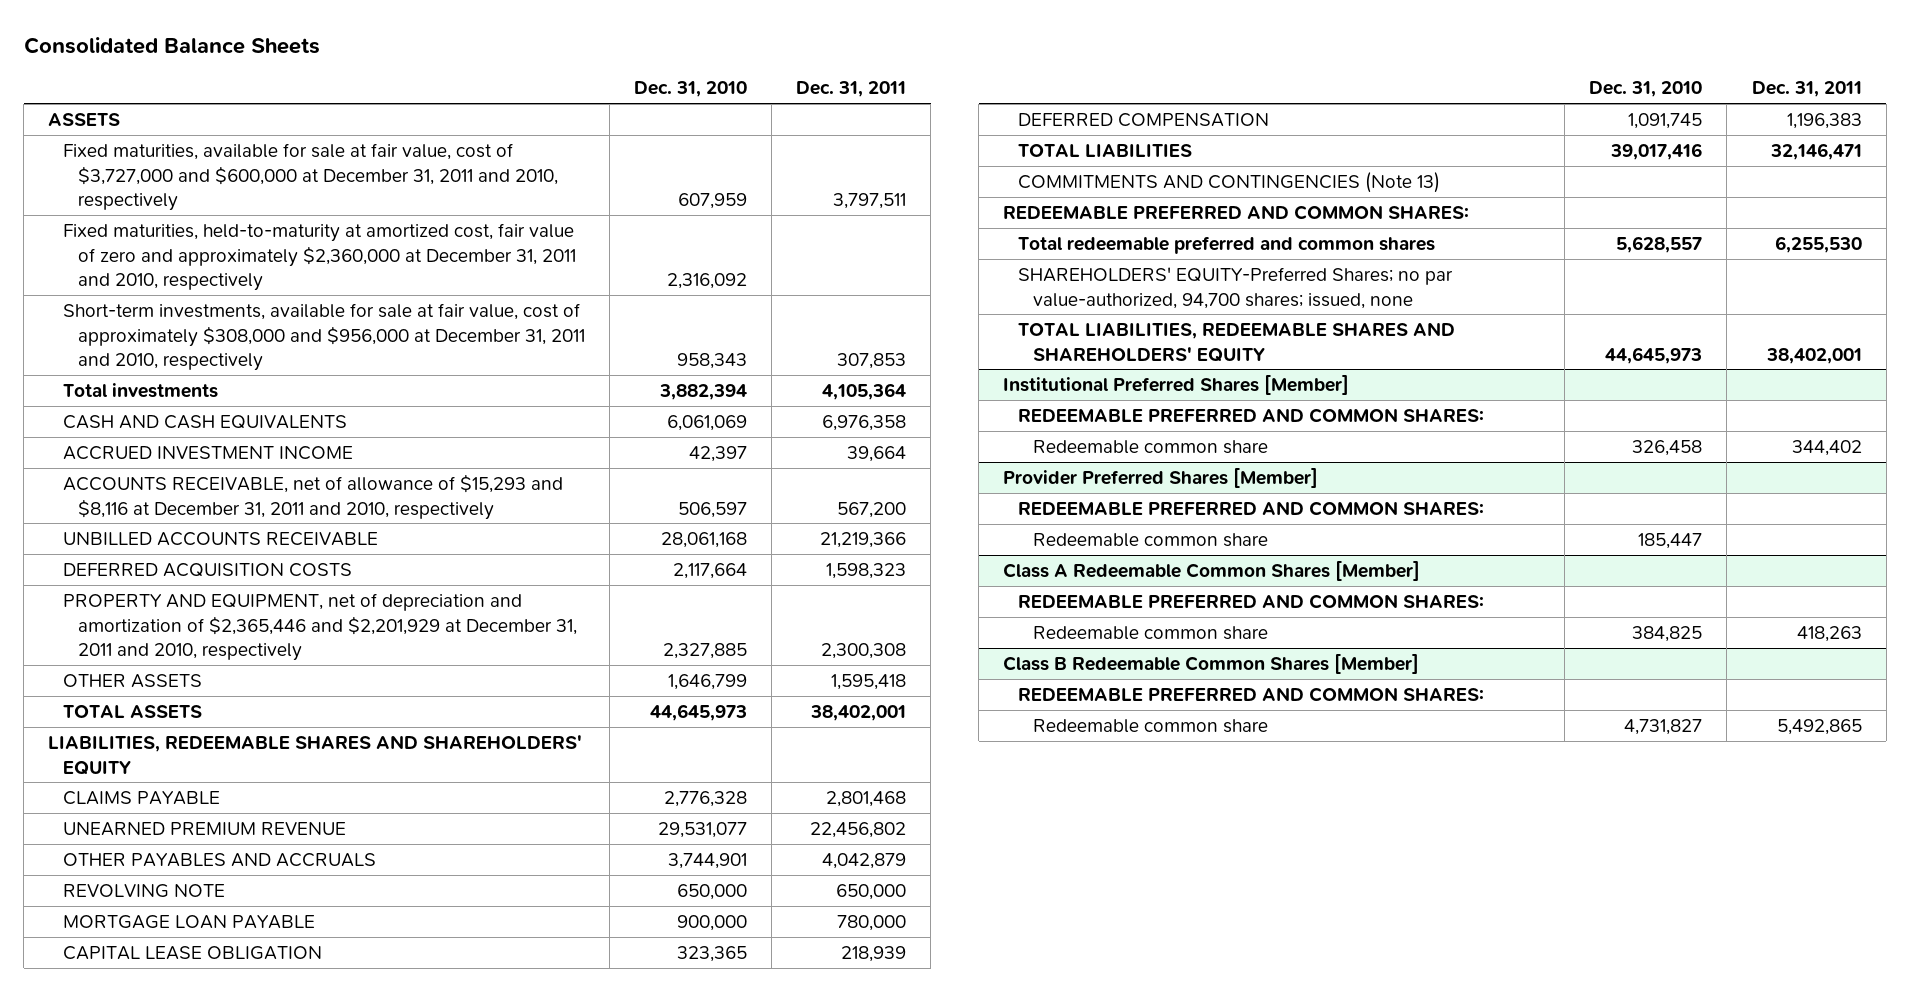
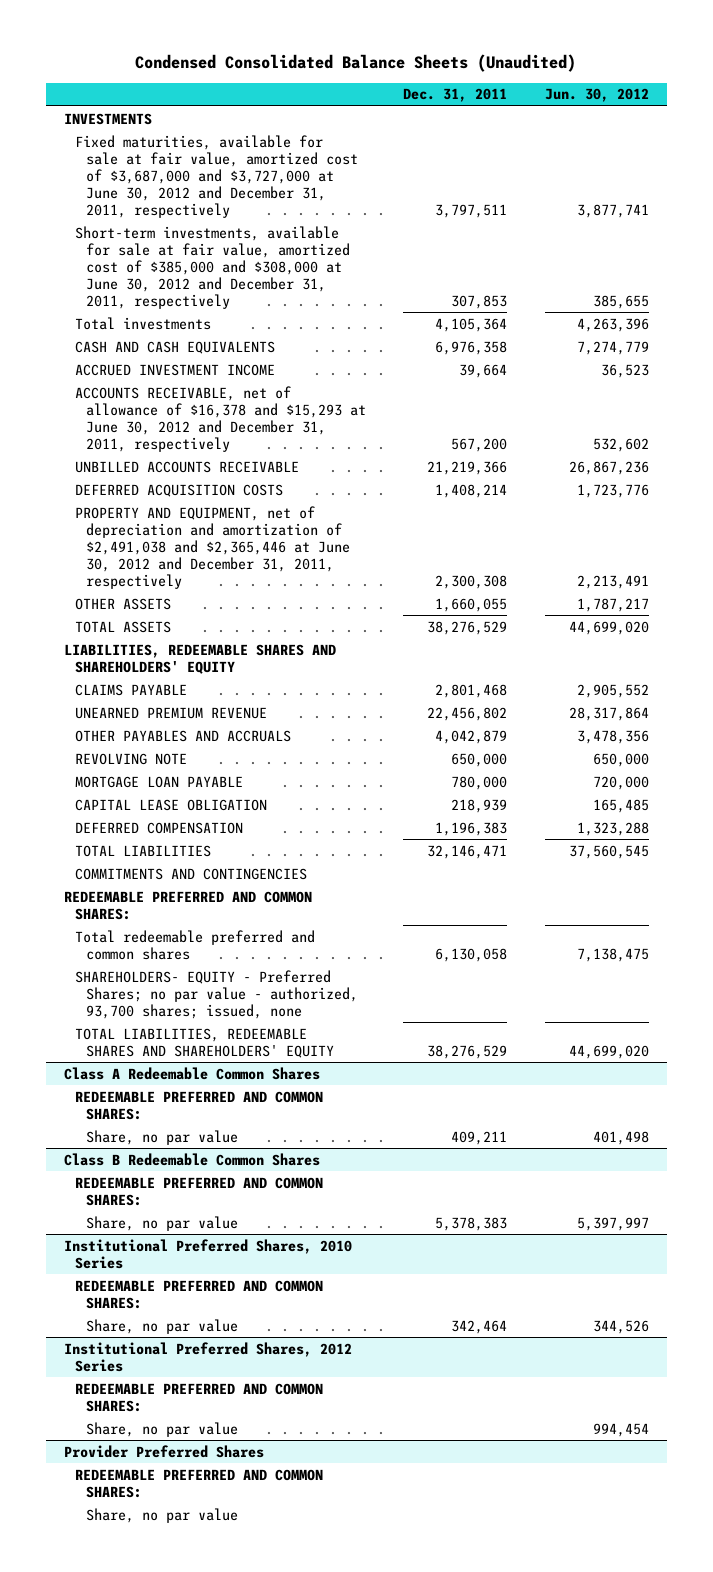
[23,37,320,55] Consolidated Balance Sheets -> [135,54,577,73] Condensed Consolidated Balance Sheets (Unaudited)
[634,81,748,98] Dec. 31, 2010 -> none
none -> [544,88,649,103] Jun. 30, 2012
[48,112,121,126] ASSETS -> none
[63,222,576,292] Fixed maturities, held-to-maturity at amortized cost, fair value of zero and approximately $2,360,000 at December 31, 2011 and 2010, respectively -> none
none -> [64,112,153,125] INVESTMENTS
[63,142,558,212] Fixed maturities, available for sale at fair value, cost of $3,727,000 and $600,000 at December 31, 2011 and 2010, respectively -> [75,134,358,218] Fixed maturities, available for sale at fair value, amortized cost of $3,687,000 and $3,727,000 at June 30, 2012 and December 31, 2011, respectively
[63,302,585,372] Short-term investments, available for sale at fair value, cost of approximately $308,000 and $956,000 at December 31, 2011 and 2010, respectively -> [75,225,350,309] Short-term investments, available for sale at fair value, amortized cost of $385,000 and $308,000 at June 30, 2012 and December 31, 2011, respectively
[63,473,564,520] ACCOUNTS RECEIVABLE, net of allowance of $15,293 and $8,116 at December 31, 2011 and 2010, respectively -> [75,385,366,452] ACCOUNTS RECEIVABLE, net of allowance of $16,378 and $15,293 at June 30, 2012 and December 31, 2011, respectively
[826,562,907,579] 1,598,323 -> [435,483,508,498] 1,408,214
[63,592,577,662] PROPERTY AND EQUIPMENT, net of depreciation and amortization of $2,365,446 and $2,201,929 at December 31, 2011 and 2010, respectively -> [75,505,350,589] PROPERTY AND EQUIPMENT, net of depreciation and amortization of $2,491,038 and $2,365,446 at June 30, 2012 and December 31, 2011, respectively
[831,673,907,690] 1,595,418 -> [435,597,508,612] 1,660,055
[810,704,907,721] 38,402,001 -> [427,620,508,635] 38,276,529
[1018,171,1441,193] COMMITMENTS AND CONTINGENCIES (Note 13) -> [75,867,308,880] COMMITMENTS AND CONTINGENCIES
[1003,374,1350,395] Institutional Preferred Shares [Member] -> none
[1774,235,1862,253] 6,255,530 -> [435,947,508,962] 6,130,058
[1018,266,1454,309] SHAREHOLDERS' EQUITY-Preferred Shares; no par value-authorized, 94,700 shares; issued, none -> [75,969,358,1019] SHAREHOLDERS- EQUITY - Preferred Shares; no par value - authorized, 93,700 shares; issued, none
[1765,347,1862,364] 38,402,001 -> [427,1044,508,1059] 38,276,529
none -> [64,1066,321,1080] Class A Redeemable Common Shares
[1033,439,1269,454] Redeemable common share -> none
[1003,467,1319,488] Provider Preferred Shares [Member] -> none
none -> [85,1129,238,1145] Share, no par value
none -> [64,1152,321,1166] Class B Redeemable Common Shares
[1033,532,1269,547] Redeemable common share -> none
[1003,560,1421,581] Class A Redeemable Common Shares [Member] -> none
none -> [85,1215,238,1231] Share, no par value
none -> [64,1238,353,1269] Institutional Preferred Shares, 2010 Series
[1033,625,1269,640] Redeemable common share -> none
[1003,653,1420,674] Class B Redeemable Common Shares [Member] -> none
none -> [85,1318,238,1334] Share, no par value
none -> [64,1341,353,1372] Institutional Preferred Shares, 2012 Series
[1033,718,1269,733] Redeemable common share -> none
none -> [85,1421,238,1437] Share, no par value
none -> [64,1444,265,1458] Provider Preferred Shares
none -> [75,1468,324,1498] REDEEMABLE PREFERRED AND COMMON SHARES:
none -> [85,1507,238,1523] Share, no par value

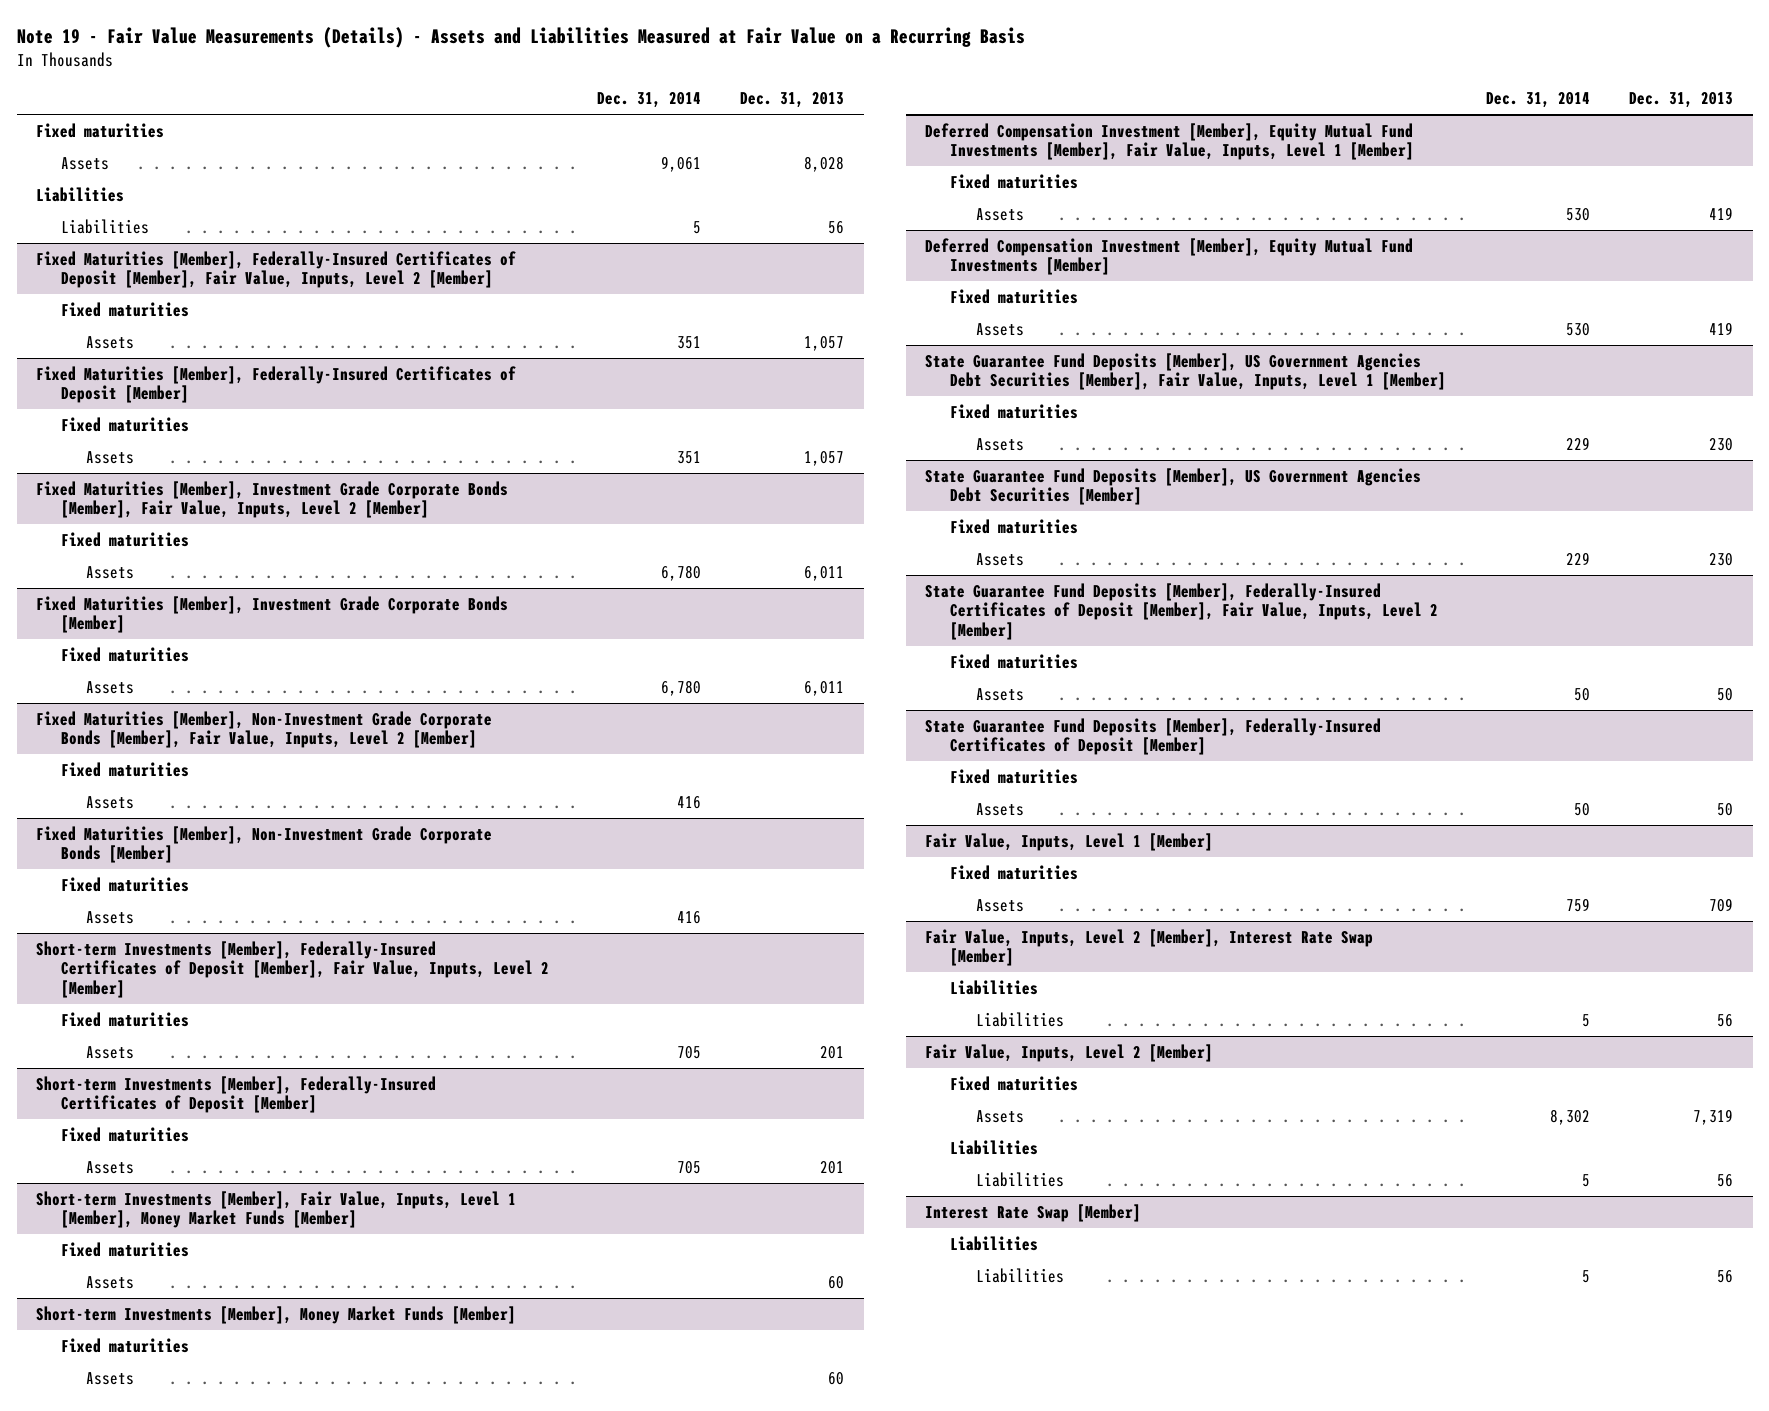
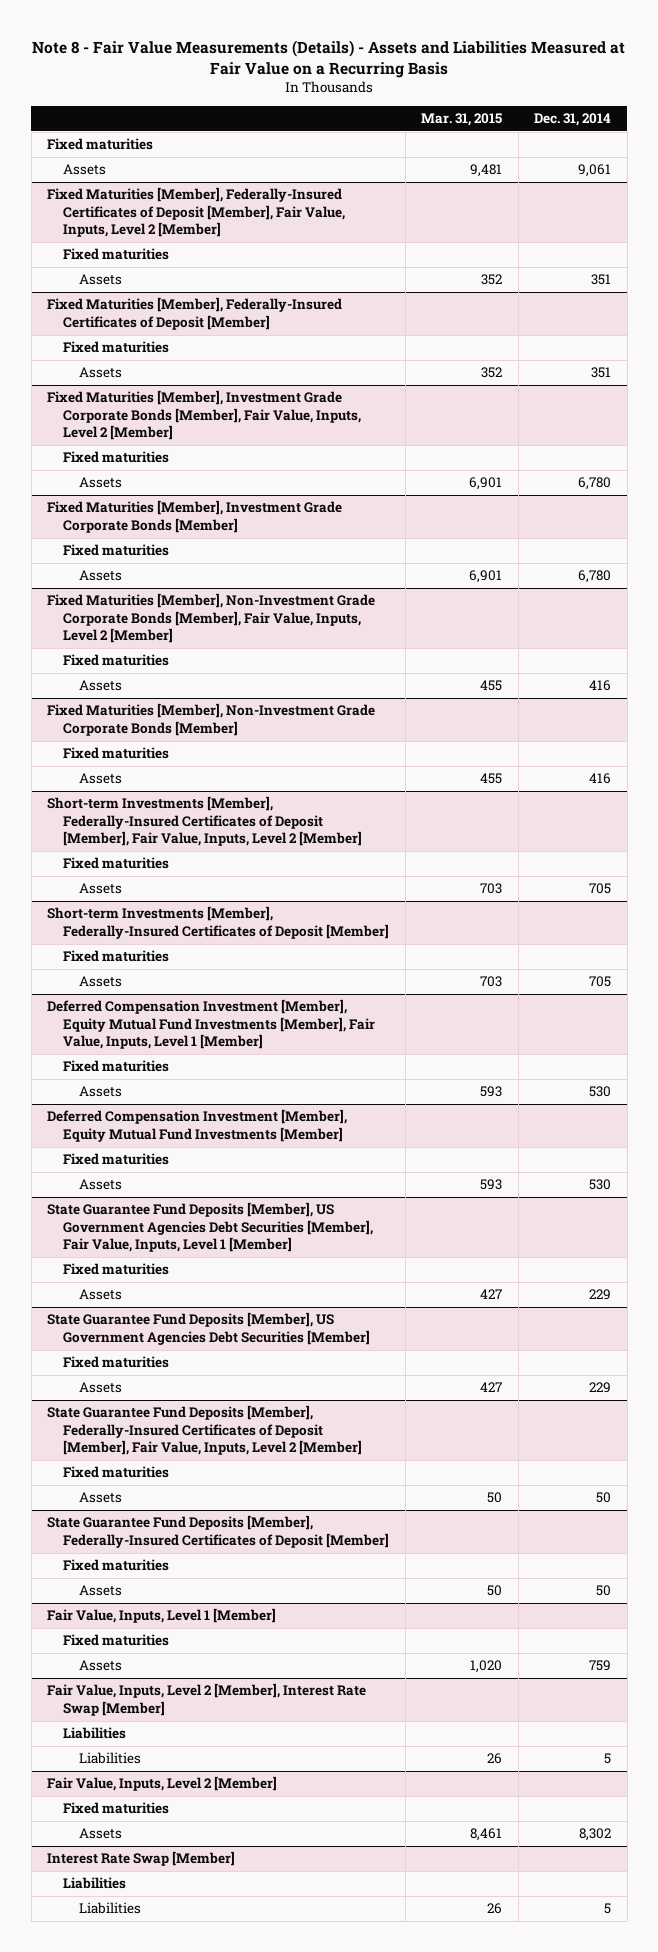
[16,26,1025,48] Note 19 - Fair Value Measurements (Details) - Assets and Liabilities Measured at Fair Value on a Recurring Basis -> [32,39,626,78] Note 8 - Fair Value Measurements (Details) - Assets and Liabilities Measured at Fair Value on a Recurring Basis
[739,92,844,109] Dec. 31, 2013 -> none
none -> [421,113,503,127] Mar. 31, 2015
[36,186,125,202] Liabilities -> none
[61,218,150,234] Liabilities -> none
[36,1190,517,1229] Short-term Investments [Member], Fair Value, Inputs, Level 1 [Member], Money Market Funds [Member] -> none
[61,1241,190,1257] Fixed maturities -> none
[86,1275,135,1289] Assets -> none
[36,1305,517,1324] Short-term Investments [Member], Money Market Funds [Member] -> none
[61,1337,190,1353] Fixed maturities -> none
[86,1371,135,1385] Assets -> none
[950,1139,1039,1155] Liabilities -> none
[975,1171,1064,1187] Liabilities -> none

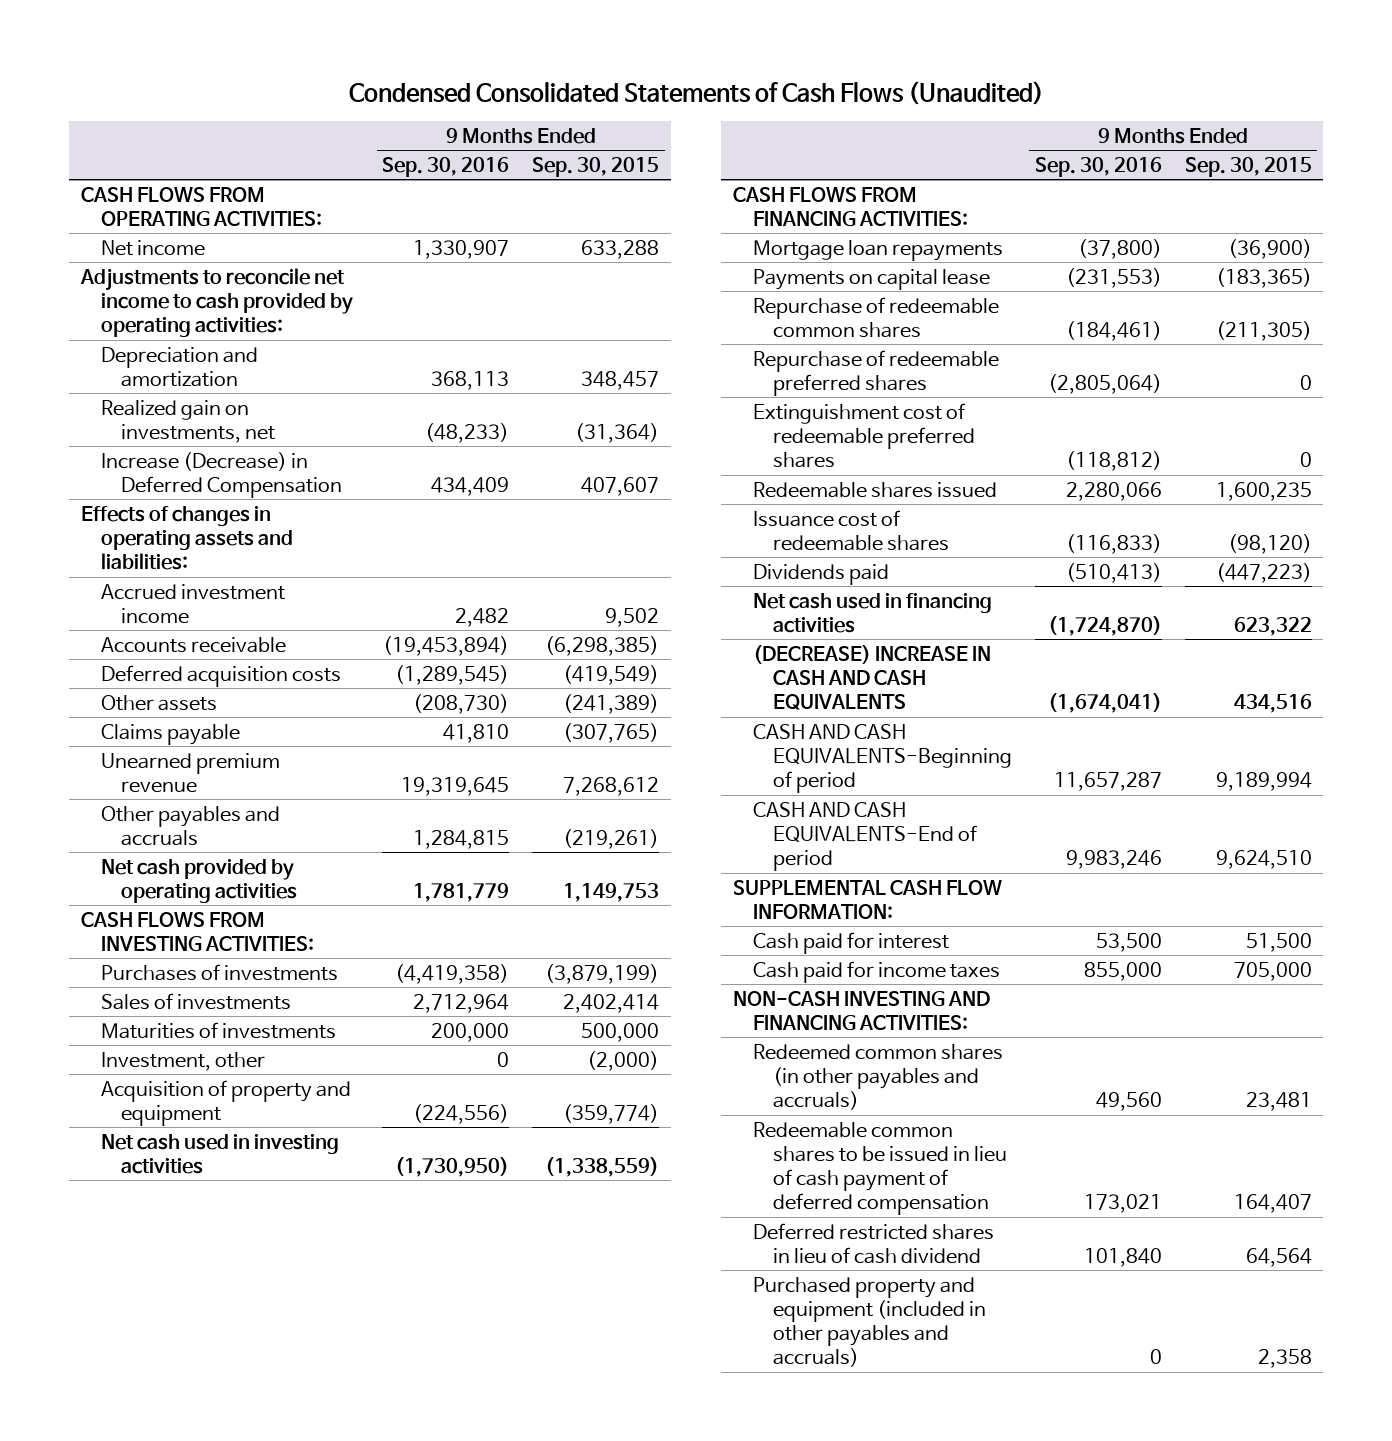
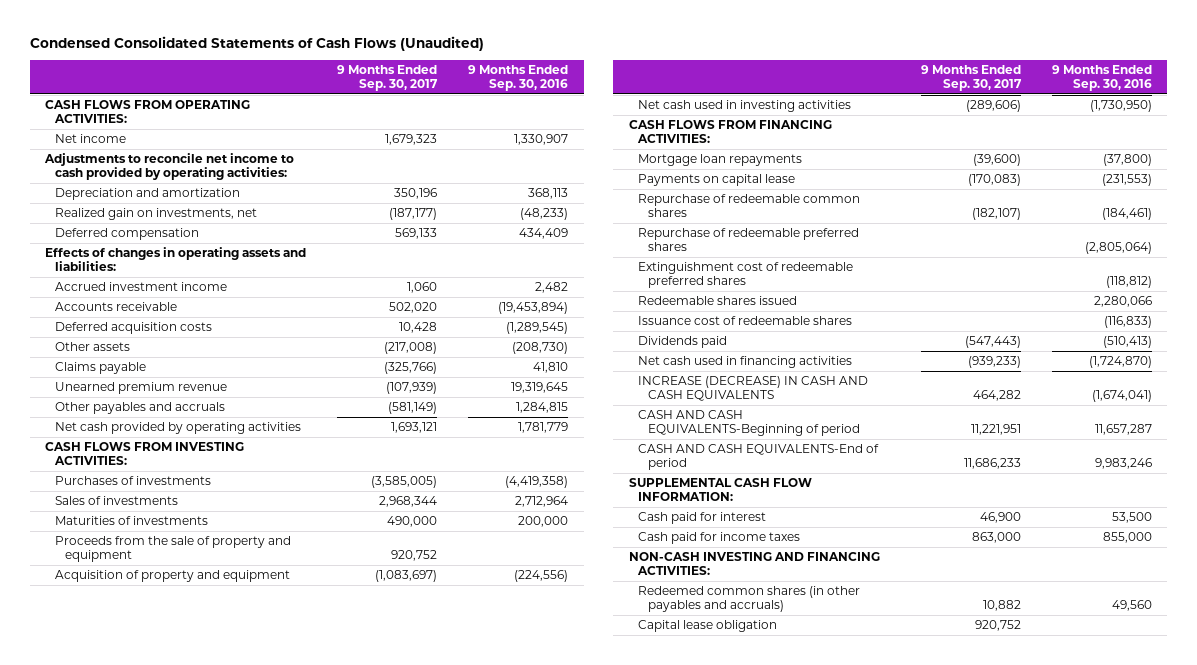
[532,156,660,177] Sep. 30, 2015 -> none
none -> [337,64,439,91] 9 Months Ended Sep. 30, 2017
[100,451,342,499] Increase (Decrease) in Deferred Compensation -> [55,228,200,241] Deferred compensation
[100,1051,265,1071] Investment, other -> none
none -> [55,536,292,563] Proceeds from the sale of property and equipment
[752,644,991,711] (DECREASE) INCREASE IN CASH AND CASH EQUIVALENTS -> [638,376,869,402] INCREASE (DECREASE) IN CASH AND CASH EQUIVALENTS
[752,1121,1007,1216] Redeemable common shares to be issued in lieu of cash payment of deferred compensation -> none
[752,1222,994,1265] Deferred restricted shares in lieu of cash dividend -> none
[752,1276,986,1368] Purchased property and equipment (included in other payables and accruals) -> none
none -> [638,620,778,633] Capital lease obligation

